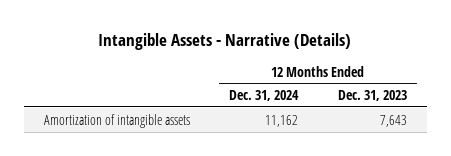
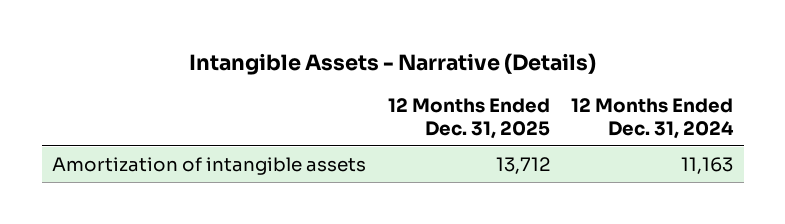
[338,90,408,102] Dec. 31, 2023 -> none
none -> [387,98,550,139] 12 Months Ended Dec. 31, 2025
[265,114,299,127] 11,162 -> [680,157,733,175] 11,163

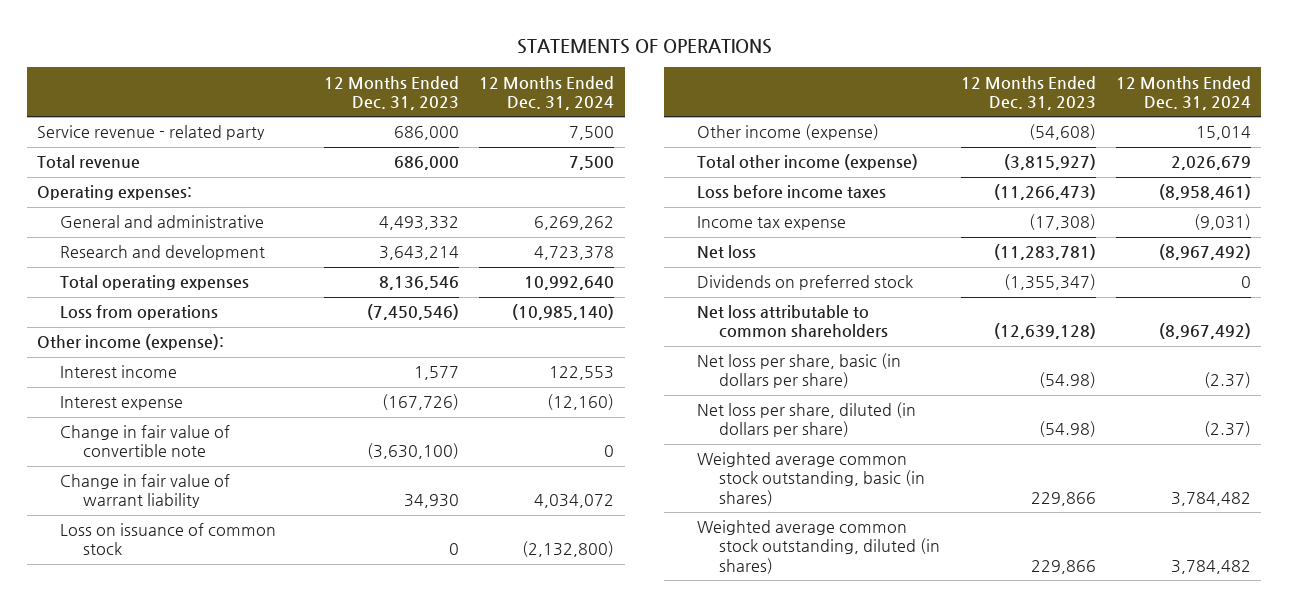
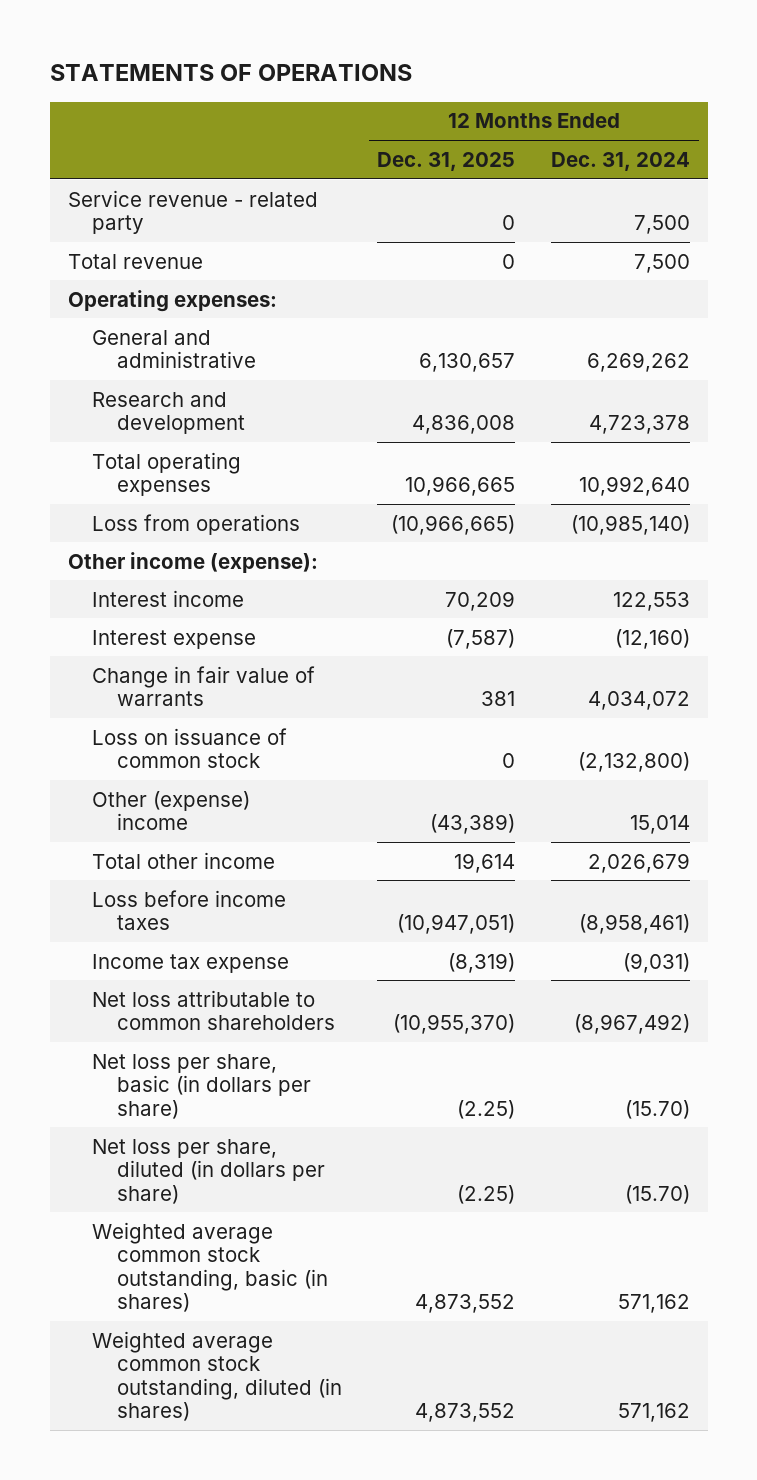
[323,75,459,110] 12 Months Ended Dec. 31, 2023 -> none
none -> [377,151,516,171] Dec. 31, 2025
[59,425,230,458] Change in fair value of convertible note -> none
[59,474,230,509] Change in fair value of warrant liability -> [92,665,316,707] Change in fair value of warrants
[696,124,879,141] Other income (expense) -> [92,790,251,831] Other (expense) income
[696,154,918,171] Total other income (expense) -> [92,851,276,869] Total other income
[696,245,756,259] Net loss -> none
[696,275,913,291] Dividends on preferred stock -> none
[1204,372,1252,389] (2.37) -> [624,1099,690,1119] (15.70)
[1204,421,1252,438] (2.37) -> [624,1184,690,1204] (15.70)
[1171,491,1252,506] 3,784,482 -> [617,1294,690,1314] 571,162
[1171,559,1252,574] 3,784,482 -> [617,1403,690,1423] 571,162

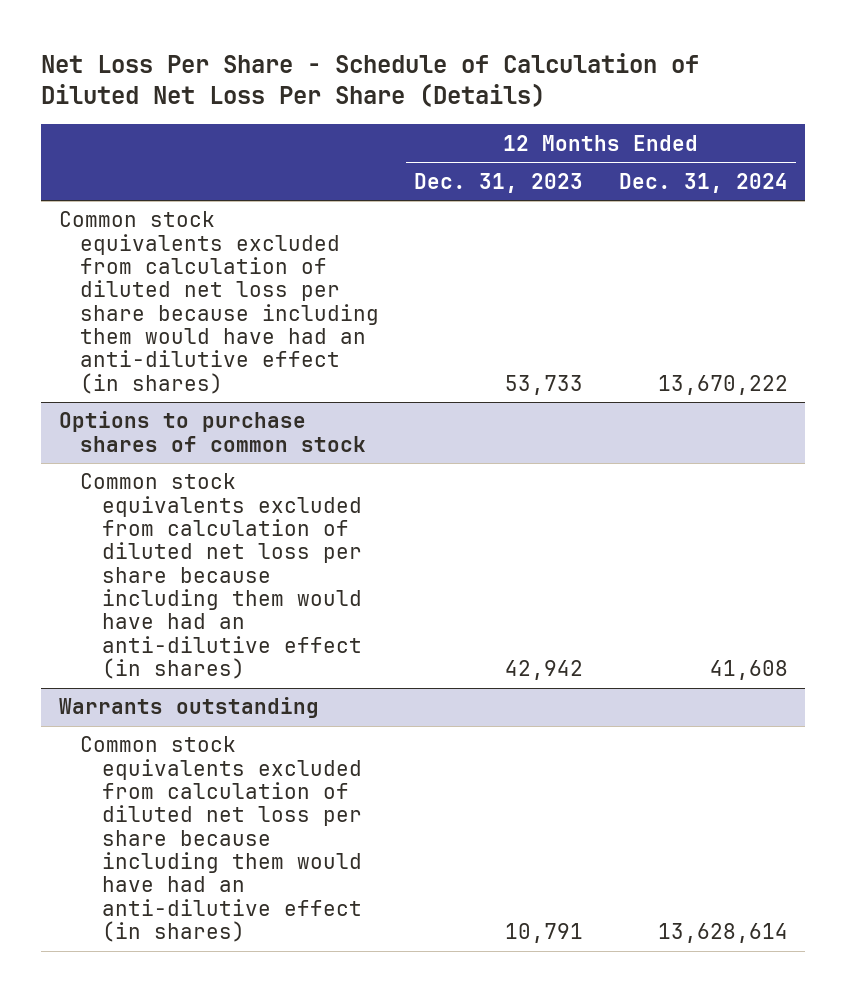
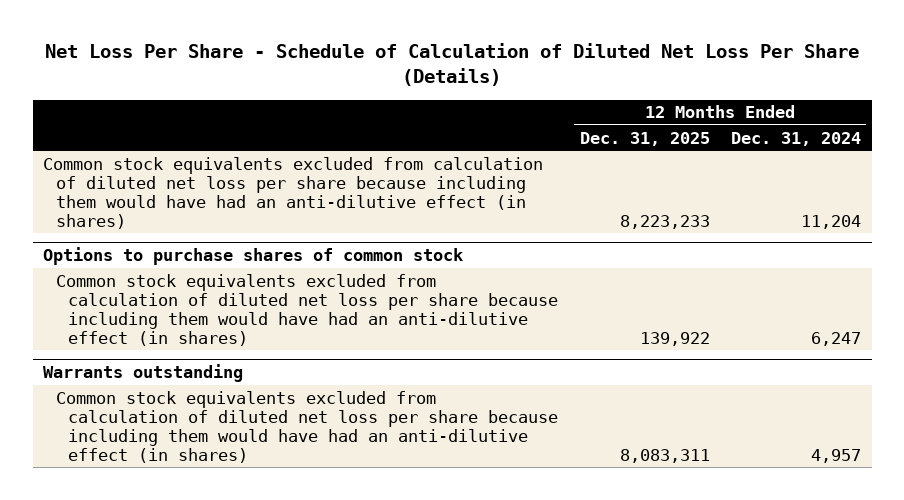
[414,172,584,193] Dec. 31, 2023 -> none
none -> [579,131,710,146] Dec. 31, 2025
[657,374,788,395] 13,670,222 -> [800,214,861,229] 11,204
[709,659,788,680] 41,608 -> [810,331,861,346] 6,247
[657,922,788,943] 13,628,614 -> [810,448,861,463] 4,957

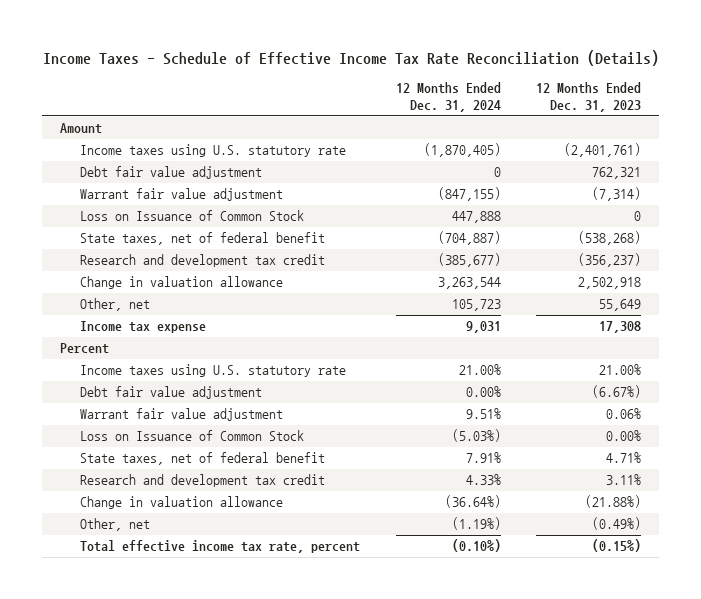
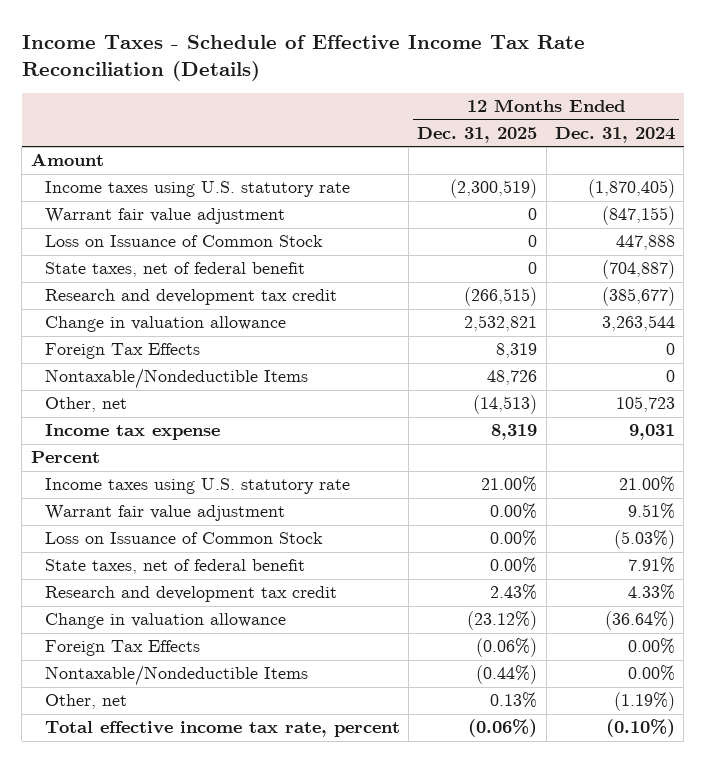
[536,81,642,112] 12 Months Ended Dec. 31, 2023 -> none
none -> [417,126,538,143] Dec. 31, 2025
[79,166,262,180] Debt fair value adjustment -> none
none -> [44,343,200,360] Foreign Tax Effects
none -> [44,368,308,390] Nontaxable/Nondeductible Items
[79,386,262,400] Debt fair value adjustment -> none
none -> [44,640,200,657] Foreign Tax Effects
none -> [44,665,308,687] Nontaxable/Nondeductible Items

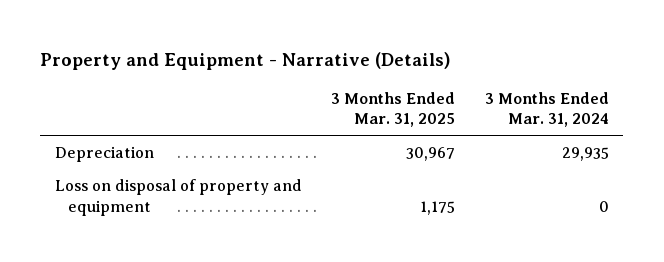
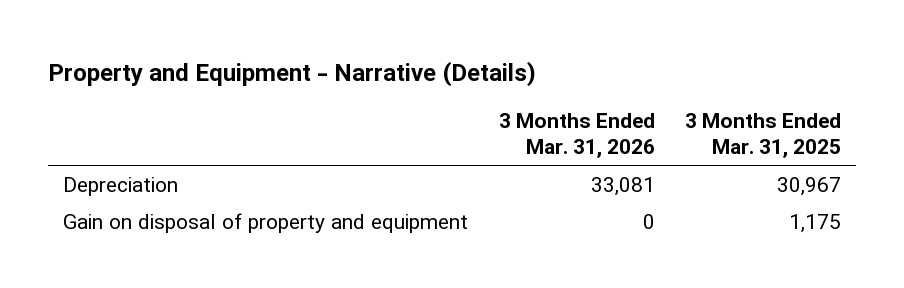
[484,91,609,128] 3 Months Ended Mar. 31, 2024 -> none
none -> [498,113,655,158] 3 Months Ended Mar. 31, 2026
[55,179,303,216] Loss on disposal of property and equipment -> [63,213,469,234] Gain on disposal of property and equipment

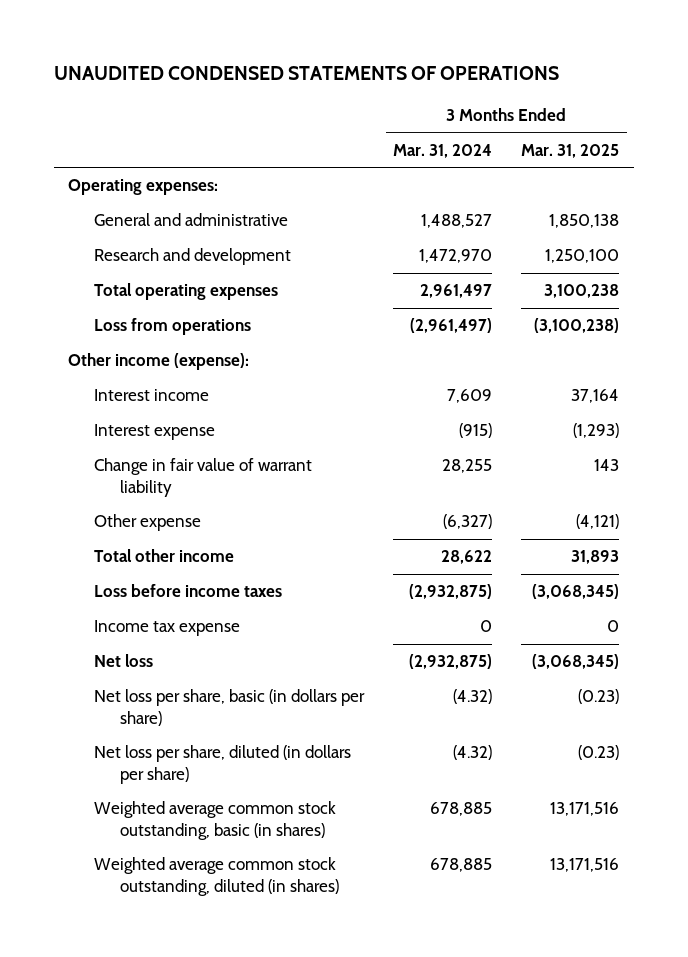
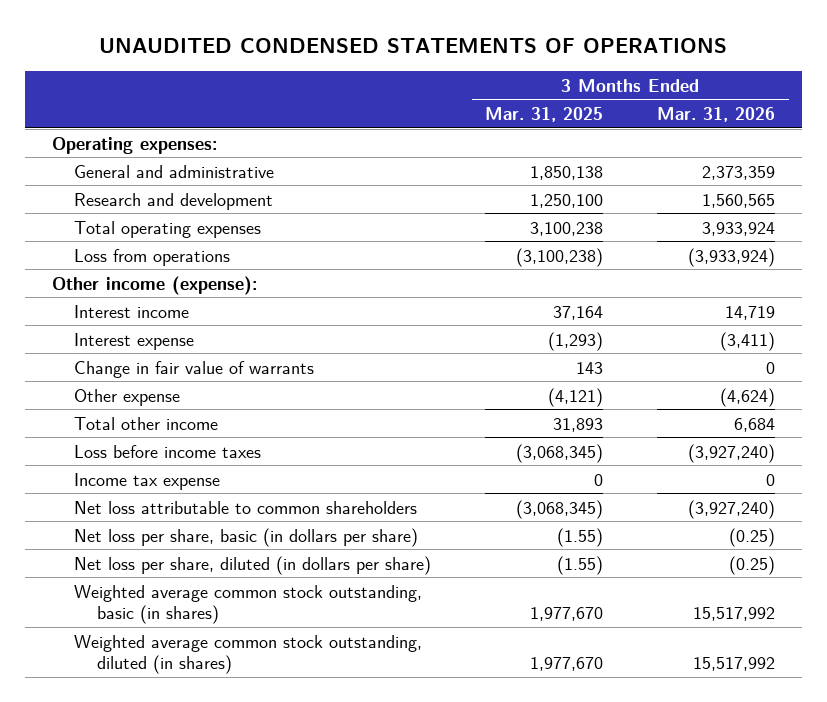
[393,143,493,158] Mar. 31, 2024 -> none
none -> [657,107,776,123] Mar. 31, 2026
[94,458,313,497] Change in fair value of warrant liability -> [74,360,315,378] Change in fair value of warrants
[94,654,154,668] Net loss -> [74,500,418,514] Net loss attributable to common shareholders
[578,689,620,705] (0.23) -> [557,527,604,547] (1.55)
[578,745,620,761] (0.23) -> [557,555,604,575] (1.55)
[550,802,620,817] 13,171,516 -> [530,606,604,621] 1,977,670
[550,858,620,873] 13,171,516 -> [530,656,604,671] 1,977,670

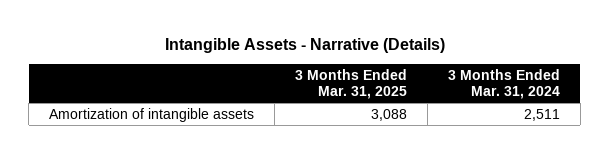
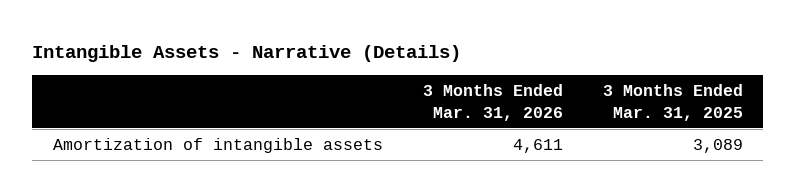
[447,68,560,100] 3 Months Ended Mar. 31, 2024 -> none
none -> [422,84,563,121] 3 Months Ended Mar. 31, 2026
[371,108,408,121] 3,088 -> [692,138,743,153] 3,089

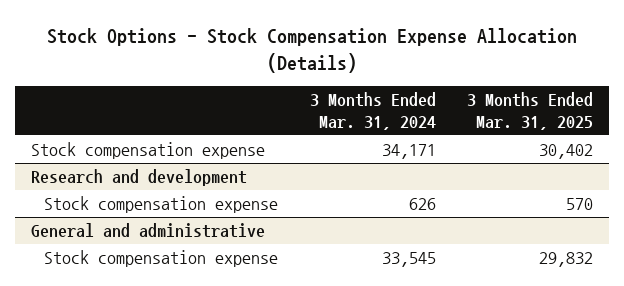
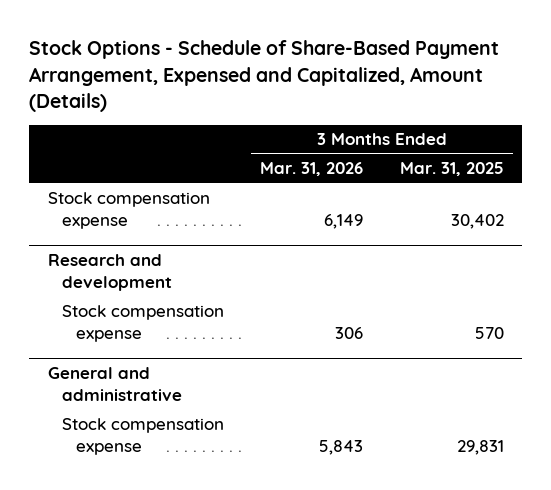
[46,27,577,73] Stock Options - Stock Compensation Expense Allocation (Details) -> [29,40,500,112] Stock Options - Schedule of Share-Based Payment Arrangement, Expensed and Capitalized, Amount (Details)
[309,92,436,130] 3 Months Ended Mar. 31, 2024 -> none
none -> [260,162,364,177] Mar. 31, 2026
[539,252,594,268] 29,832 -> [456,440,504,456] 29,831

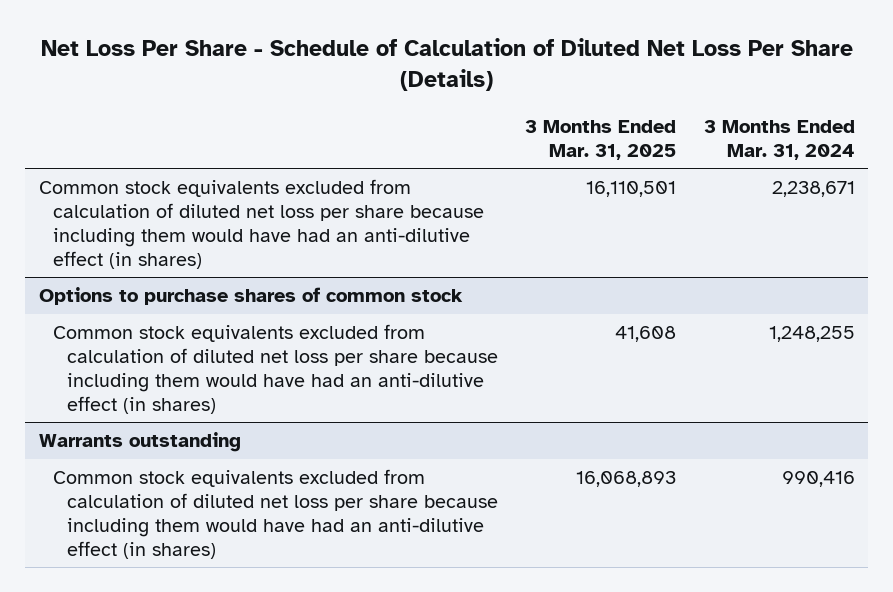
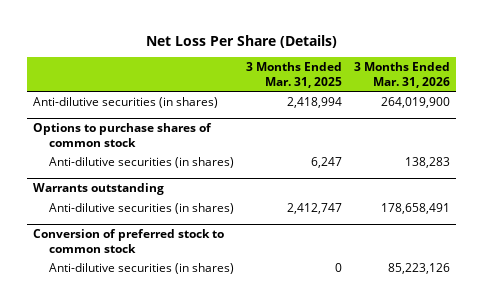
[40,38,853,92] Net Loss Per Share - Schedule of Calculation of Diluted Net Loss Per Share (Details) -> [145,34,337,48] Net Loss Per Share (Details)
[703,119,855,160] 3 Months Ended Mar. 31, 2024 -> none
none -> [354,62,451,88] 3 Months Ended Mar. 31, 2026
[38,179,485,269] Common stock equivalents excluded from calculation of diluted net loss per share because including them would have had an anti-dilutive effect (in shares) -> none
none -> [33,96,219,108] Anti-dilutive securities (in shares)
[53,324,499,414] Common stock equivalents excluded from calculation of diluted net loss per share because including them would have had an anti-dilutive effect (in shares) -> none
none -> [48,156,234,168] Anti-dilutive securities (in shares)
[53,469,499,559] Common stock equivalents excluded from calculation of diluted net loss per share because including them would have had an anti-dilutive effect (in shares) -> none
none -> [48,202,234,214] Anti-dilutive securities (in shares)
none -> [33,229,225,253] Conversion of preferred stock to common stock
none -> [48,262,234,274] Anti-dilutive securities (in shares)

